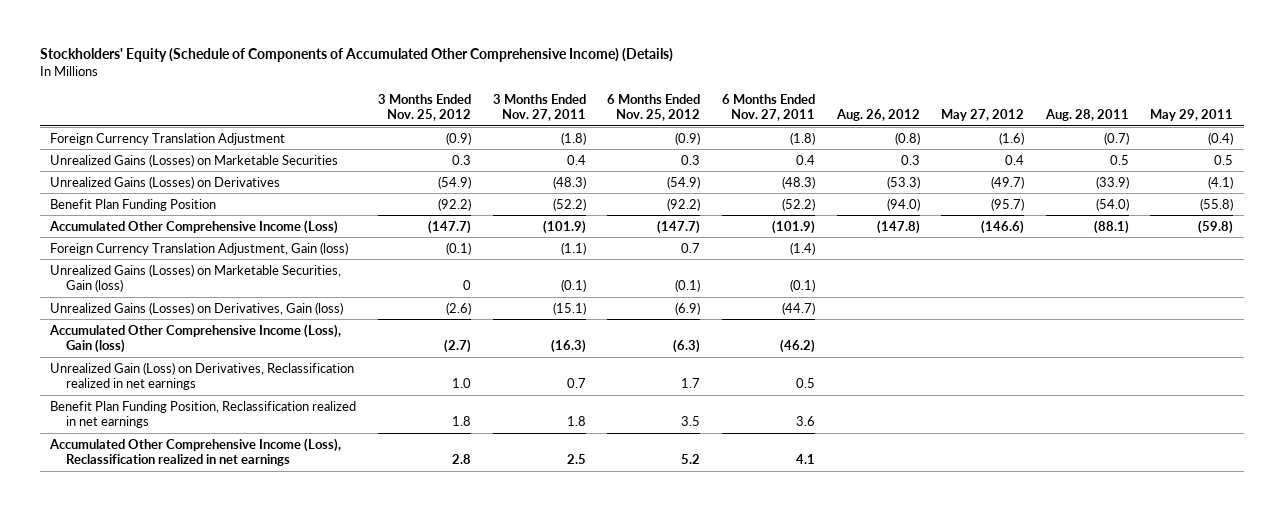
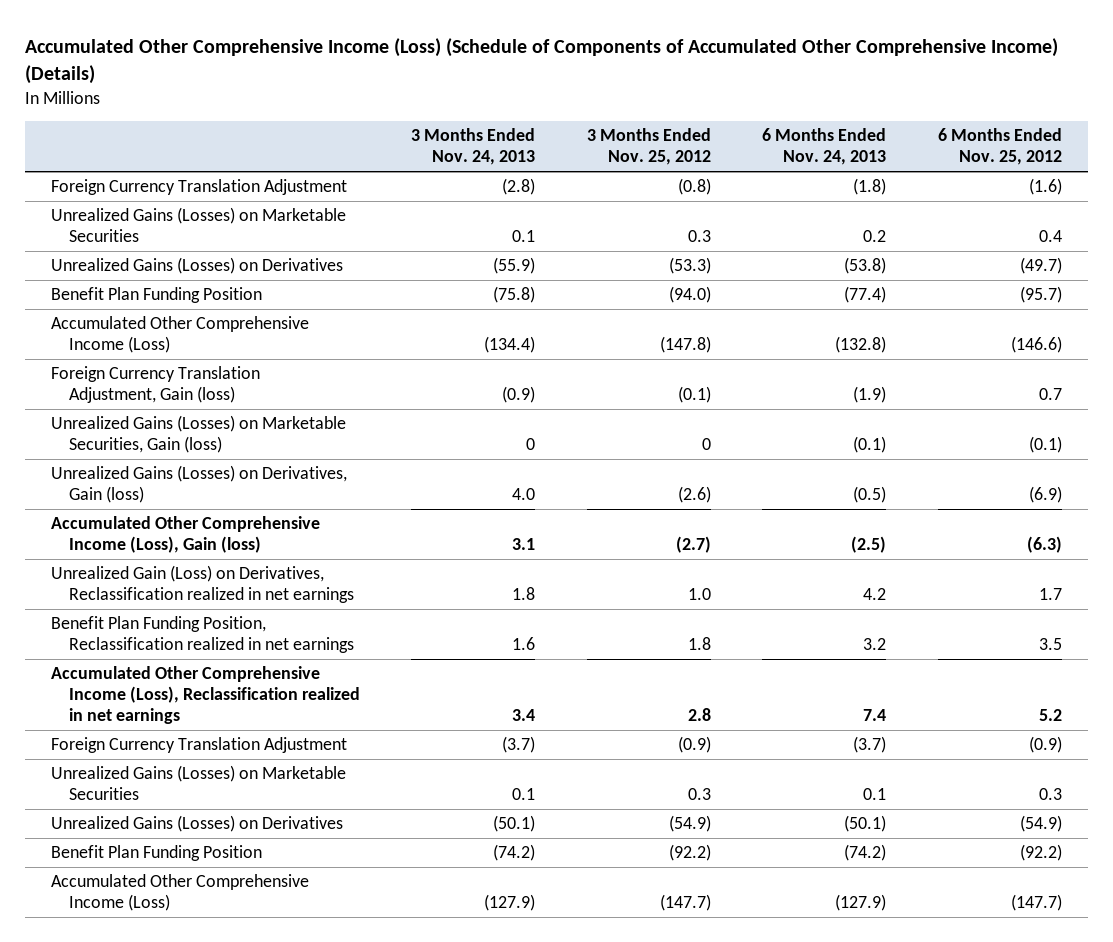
[39,47,673,62] Stockholders' Equity (Schedule of Components of Accumulated Other Comprehensive Income) (Details) -> [25,37,1059,84] Accumulated Other Comprehensive Income (Loss) (Schedule of Components of Accumulated Other Comprehensive Income) (Details)
[492,93,586,121] 3 Months Ended Nov. 27, 2011 -> none
[721,93,815,121] 6 Months Ended Nov. 27, 2011 -> none
[835,108,920,121] Aug. 26, 2012 -> none
[941,108,1025,121] May 27, 2012 -> none
[1044,108,1129,121] Aug. 28, 2011 -> none
[1150,108,1234,121] May 29, 2011 -> none
none -> [411,128,536,166] 3 Months Ended Nov. 24, 2013
none -> [762,128,887,166] 6 Months Ended Nov. 24, 2013
none -> [51,179,348,196] Foreign Currency Translation Adjustment
none -> [51,207,347,243] Unrealized Gains (Losses) on Marketable Securities
none -> [51,257,344,275] Unrealized Gains (Losses) on Derivatives
none -> [51,287,263,304] Benefit Plan Funding Position
none -> [51,316,310,354] Accumulated Other Comprehensive Income (Loss)
[50,132,286,145] Foreign Currency Translation Adjustment -> [51,737,348,754] Foreign Currency Translation Adjustment
[50,153,339,167] Unrealized Gains (Losses) on Marketable Securities -> [51,765,347,801] Unrealized Gains (Losses) on Marketable Securities
[50,175,281,189] Unrealized Gains (Losses) on Derivatives -> [51,815,344,833] Unrealized Gains (Losses) on Derivatives
[50,198,217,211] Benefit Plan Funding Position -> [51,845,263,862] Benefit Plan Funding Position
[49,219,339,234] Accumulated Other Comprehensive Income (Loss) -> [51,874,310,912] Accumulated Other Comprehensive Income (Loss)

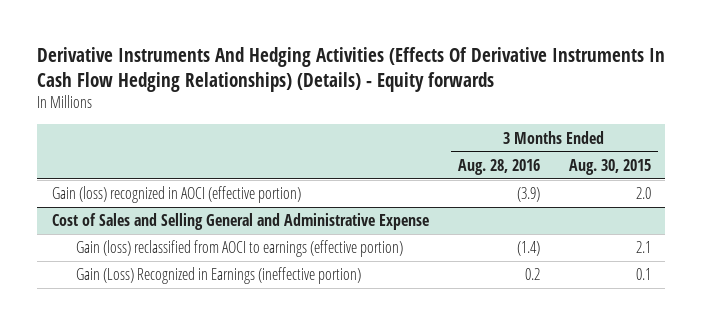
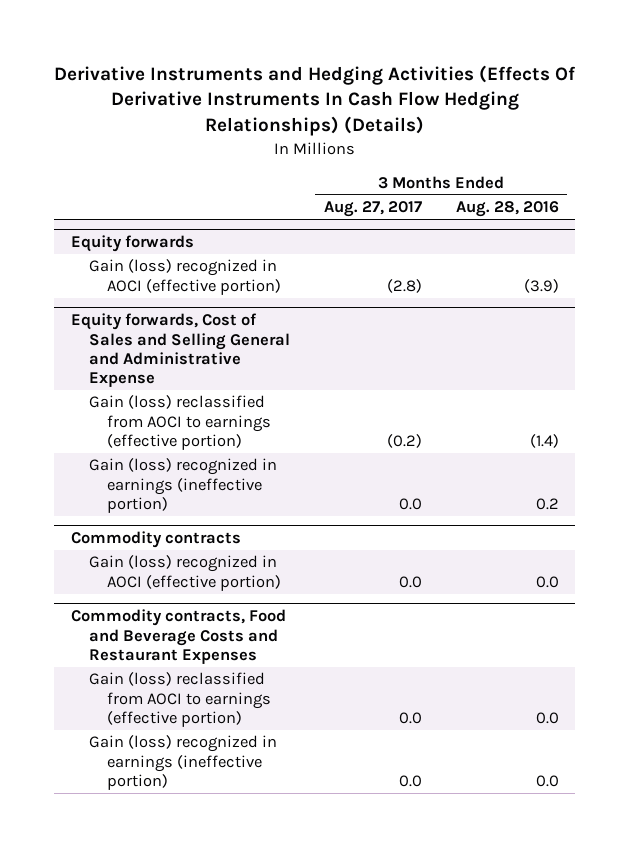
[37,47,666,92] Derivative Instruments And Hedging Activities (Effects Of Derivative Instruments In Cash Flow Hedging Relationships) (Details) - Equity forwards -> [53,64,576,137] Derivative Instruments and Hedging Activities (Effects Of Derivative Instruments In Cash Flow Hedging Relationships) (Details)
[568,158,651,175] Aug. 30, 2015 -> none
none -> [323,201,422,218] Aug. 27, 2017
none -> [70,235,194,253] Equity forwards
[51,213,429,231] Cost of Sales and Selling General and Administrative Expense -> [70,313,290,388] Equity forwards, Cost of Sales and Selling General and Administrative Expense
[75,267,361,285] Gain (Loss) Recognized in Earnings (ineffective portion) -> [88,458,277,514] Gain (loss) recognized in earnings (ineffective portion)
none -> [70,531,241,549] Commodity contracts
none -> [88,555,281,591] Gain (loss) recognized in AOCI (effective portion)
none -> [70,609,286,664] Commodity contracts, Food and Beverage Costs and Restaurant Expenses
none -> [88,672,271,728] Gain (loss) reclassified from AOCI to earnings (effective portion)
none -> [88,735,277,791] Gain (loss) recognized in earnings (ineffective portion)

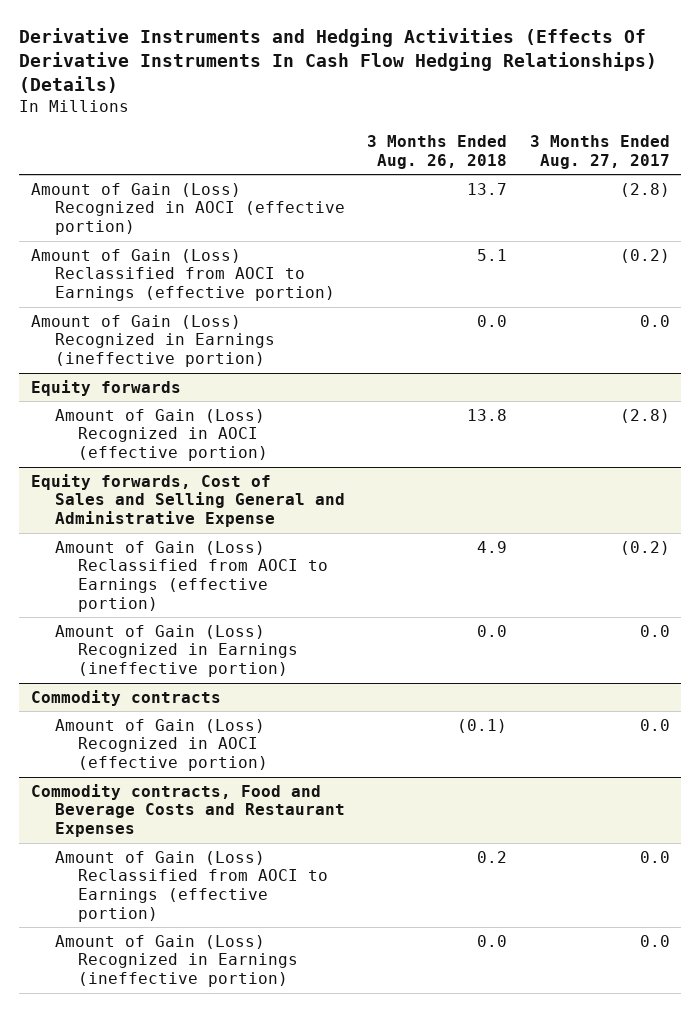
[455,201,559,218] Aug. 28, 2016 -> none
none -> [367,135,508,169] 3 Months Ended Aug. 26, 2018
none -> [30,182,345,236] Amount of Gain (Loss) Recognized in AOCI (effective portion)
none -> [30,248,335,302] Amount of Gain (Loss) Reclassified from AOCI to Earnings (effective portion)
none -> [30,314,275,368] Amount of Gain (Loss) Recognized in Earnings (ineffective portion)
[88,259,281,295] Gain (loss) recognized in AOCI (effective portion) -> [54,408,269,462] Amount of Gain (Loss) Recognized in AOCI (effective portion)
[88,395,271,451] Gain (loss) reclassified from AOCI to earnings (effective portion) -> [54,540,329,612] Amount of Gain (Loss) Reclassified from AOCI to Earnings (effective portion)
[88,458,277,514] Gain (loss) recognized in earnings (ineffective portion) -> [54,624,299,678] Amount of Gain (Loss) Recognized in Earnings (ineffective portion)
[88,555,281,591] Gain (loss) recognized in AOCI (effective portion) -> [54,718,269,772] Amount of Gain (Loss) Recognized in AOCI (effective portion)
[88,672,271,728] Gain (loss) reclassified from AOCI to earnings (effective portion) -> [54,850,329,922] Amount of Gain (Loss) Reclassified from AOCI to Earnings (effective portion)
[88,735,277,791] Gain (loss) recognized in earnings (ineffective portion) -> [54,934,299,988] Amount of Gain (Loss) Recognized in Earnings (ineffective portion)

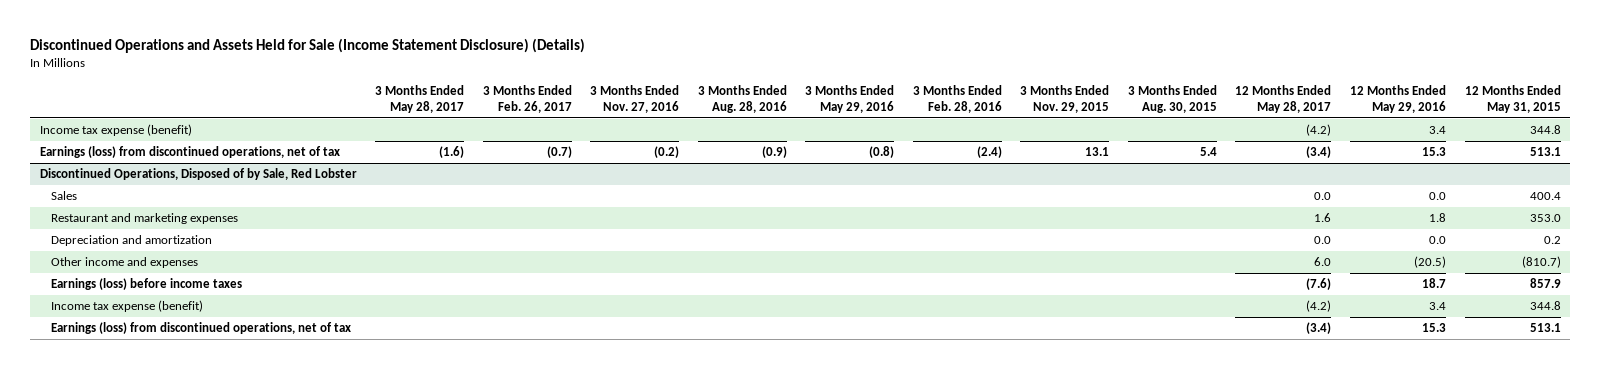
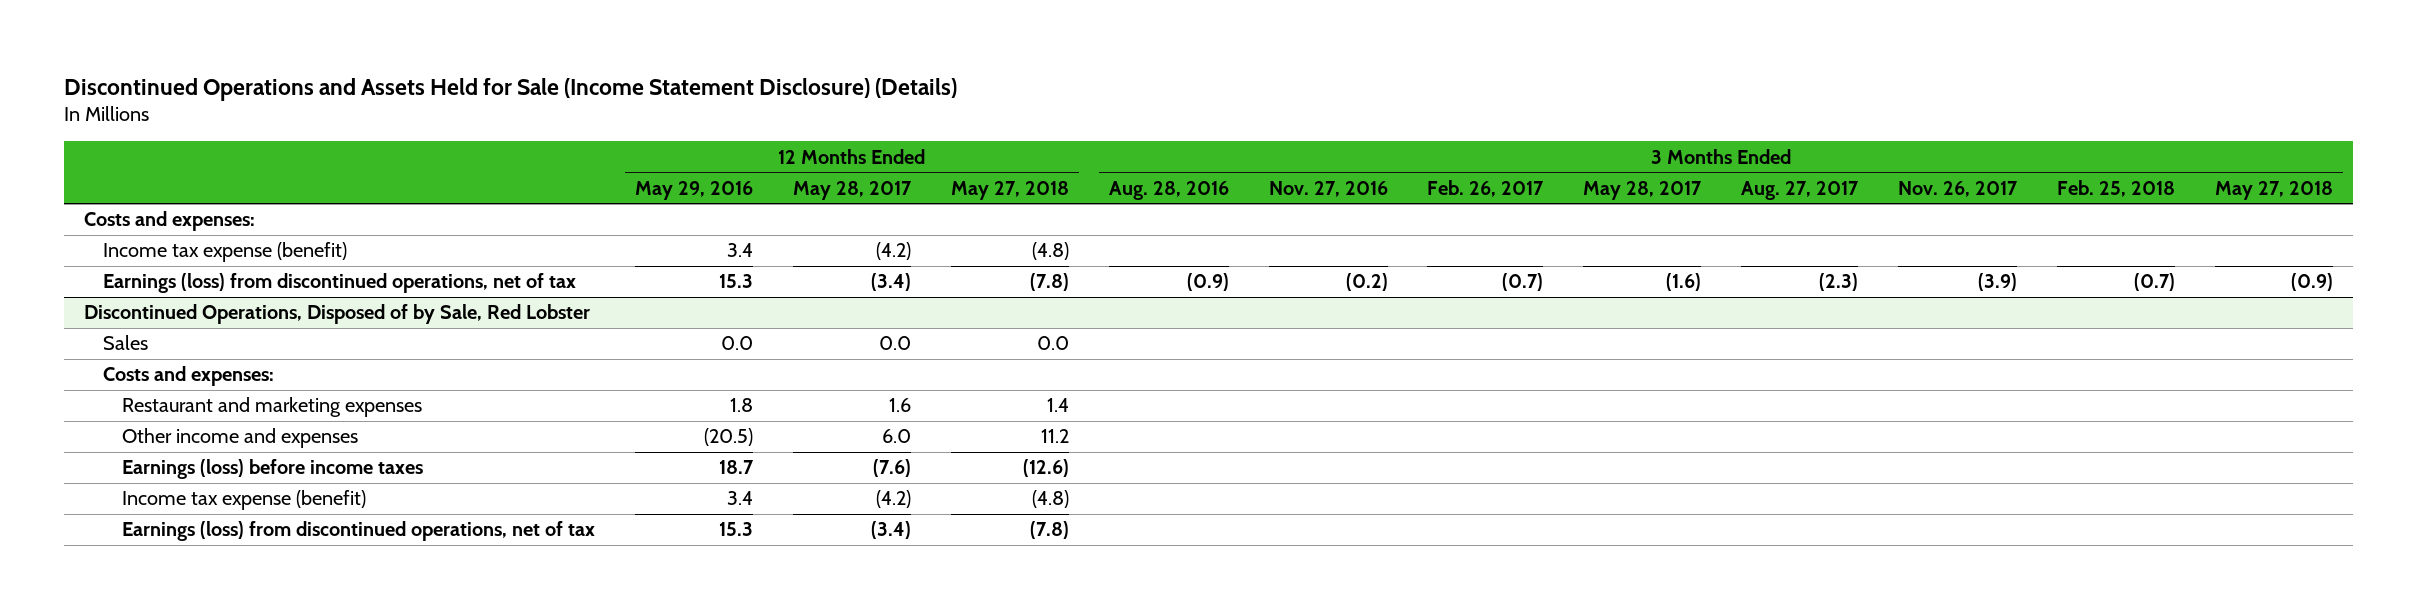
[805,85,895,113] 3 Months Ended May 29, 2016 -> none
[912,85,1002,113] 3 Months Ended Feb. 28, 2016 -> none
[1020,85,1110,113] 3 Months Ended Nov. 29, 2015 -> none
[1127,85,1217,113] 3 Months Ended Aug. 30, 2015 -> none
[1464,85,1561,113] 12 Months Ended May 31, 2015 -> none
none -> [950,180,1069,200] May 27, 2018
none -> [1741,180,1860,200] Aug. 27, 2017
none -> [1898,180,2019,197] Nov. 26, 2017
none -> [2057,179,2176,197] Feb. 25, 2018
none -> [2215,180,2334,200] May 27, 2018
none -> [83,211,255,232] Costs and expenses:
none -> [102,366,274,387] Costs and expenses:
[51,235,213,247] Depreciation and amortization -> none

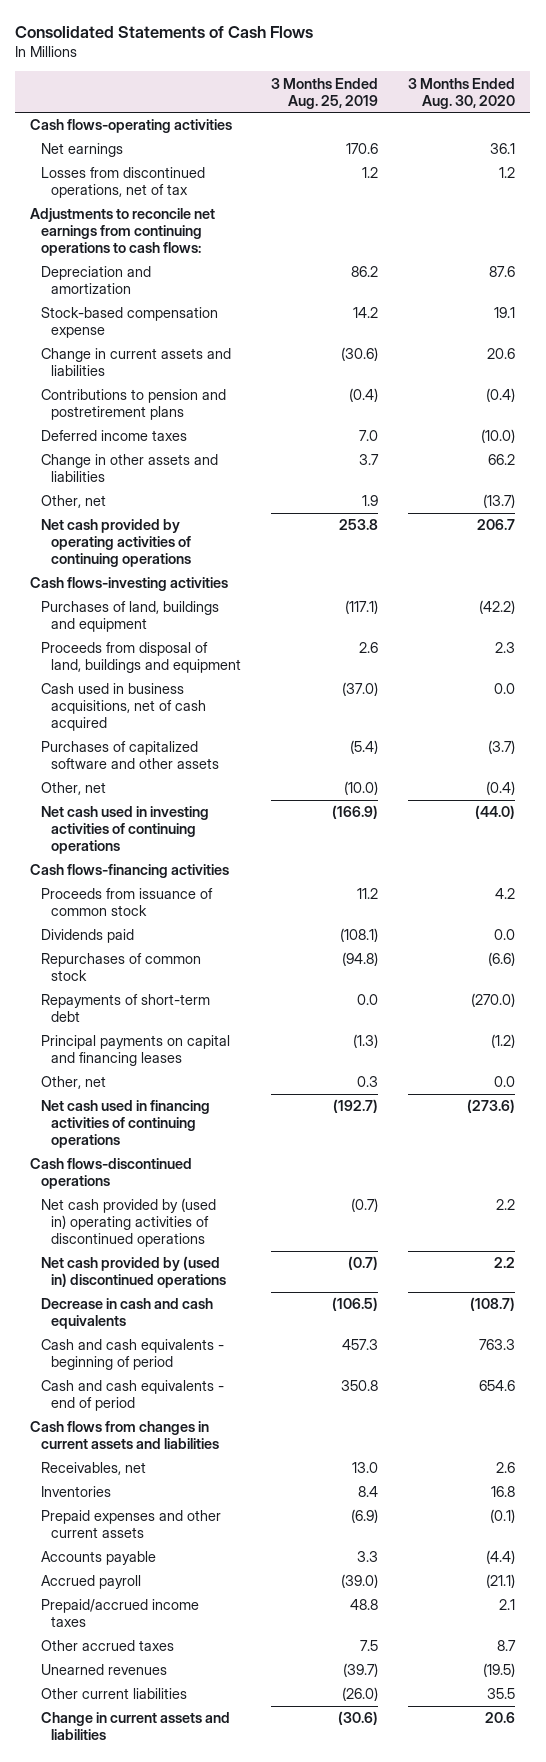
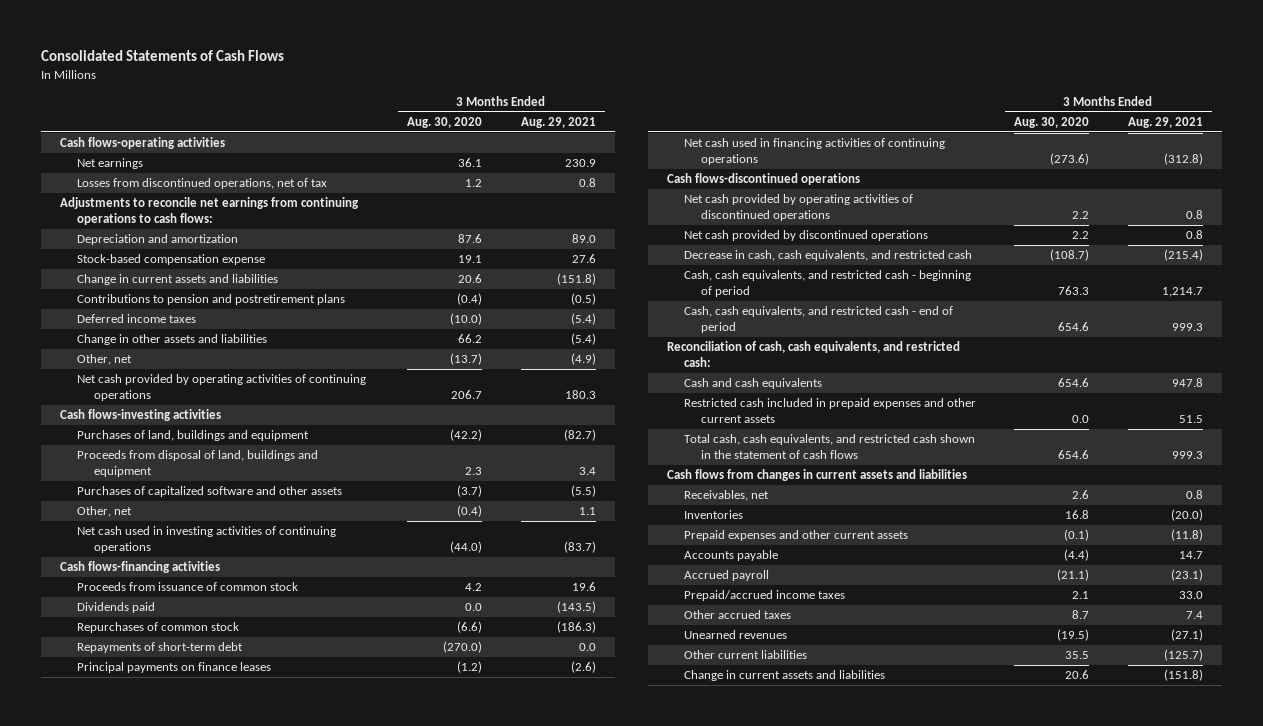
[270,77,378,109] 3 Months Ended Aug. 25, 2019 -> none
none -> [520,116,596,128] Aug. 29, 2021
[40,683,206,732] Cash used in business acquisitions, net of cash acquired -> none
[40,1076,106,1090] Other, net -> none
[40,1035,230,1067] Principal payments on capital and financing leases -> [76,662,271,674] Principal payments on finance leases
[40,1198,216,1248] Net cash provided by (used in) operating activities of discontinued operations -> [683,194,913,221] Net cash provided by operating activities of discontinued operations
[40,1256,226,1289] Net cash provided by (used in) discontinued operations -> [683,230,928,242] Net cash provided by discontinued operations
[40,1298,213,1330] Decrease in cash and cash equivalents -> [683,250,972,262] Decrease in cash, cash equivalents, and restricted cash
[40,1339,224,1371] Cash and cash equivalents - beginning of period -> [683,270,971,297] Cash, cash equivalents, and restricted cash - beginning of period
[40,1380,224,1412] Cash and cash equivalents - end of period -> [683,306,953,333] Cash, cash equivalents, and restricted cash - end of period
none -> [667,341,961,367] Reconciliation of cash, cash equivalents, and restricted cash:
none -> [683,378,822,390] Cash and cash equivalents
none -> [683,398,976,423] Restricted cash included in prepaid expenses and other current assets
none -> [683,434,975,459] Total cash, cash equivalents, and restricted cash shown in the statement of cash flows

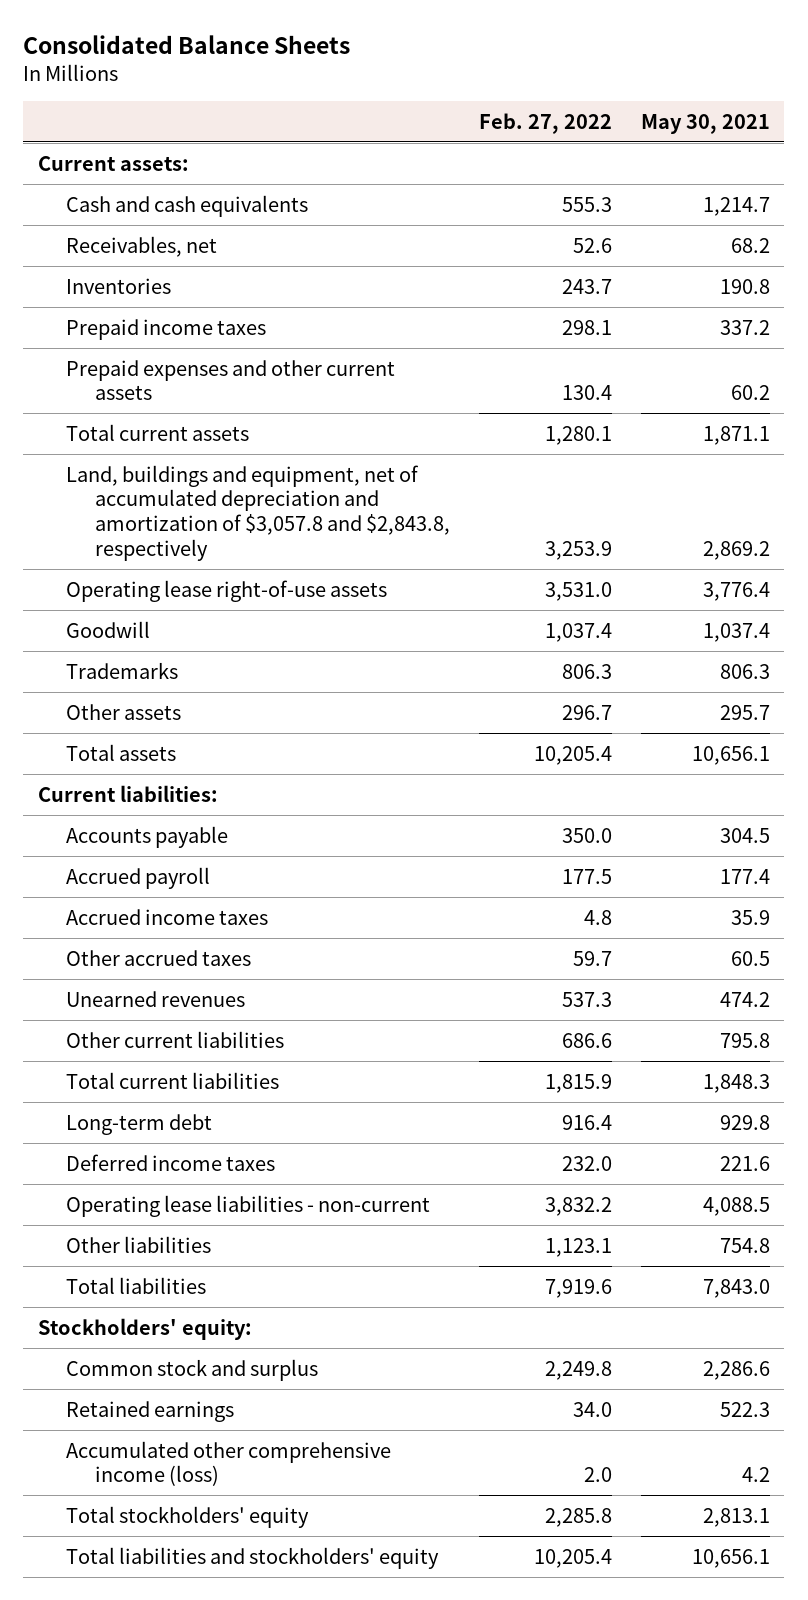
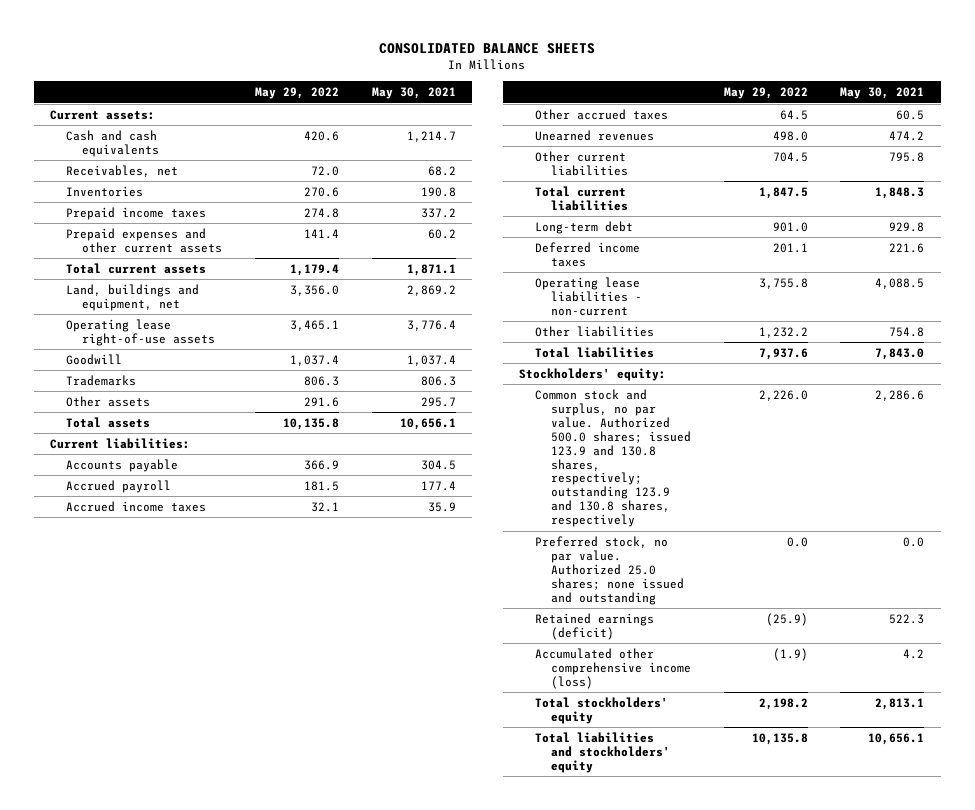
[23,35,351,55] Consolidated Balance Sheets -> [379,42,596,54] CONSOLIDATED BALANCE SHEETS
[479,112,613,134] Feb. 27, 2022 -> none
none -> [255,87,340,100] May 29, 2022
[66,464,451,561] Land, buildings and equipment, net of accumulated depreciation and amortization of $3,057.8 and $2,843.8, respectively -> [66,283,200,311] Land, buildings and equipment, net
[66,1358,319,1381] Common stock and surplus -> [534,388,691,528] Common stock and surplus, no par value. Authorized 500.0 shares; issued 123.9 and 130.8 shares, respectively; outstanding 123.9 and 130.8 shares, respectively
none -> [534,535,684,605] Preferred stock, no par value. Authorized 25.0 shares; none issued and outstanding
[66,1400,235,1422] Retained earnings -> [534,612,654,640] Retained earnings (deficit)

